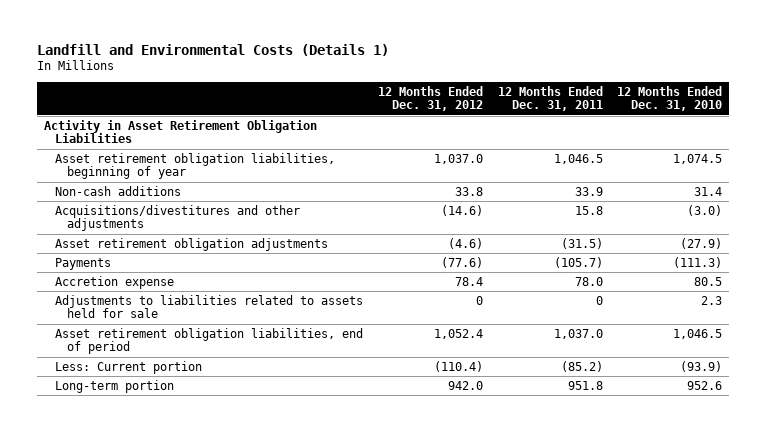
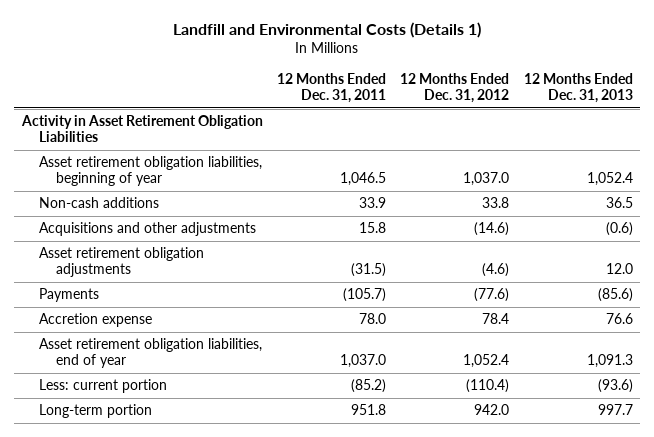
[617,85,723,112] 12 Months Ended Dec. 31, 2010 -> none
none -> [523,73,633,104] 12 Months Ended Dec. 31, 2013
[55,204,301,232] Acquisitions/divestitures and other adjustments -> [38,222,256,237] Acquisitions and other adjustments
[55,294,364,319] Adjustments to liabilities related to assets held for sale -> none
[55,327,364,355] Asset retirement obligation liabilities, end of period -> [38,338,262,369] Asset retirement obligation liabilities, end of year
[55,360,203,374] Less: Current portion -> [38,379,167,394] Less: current portion

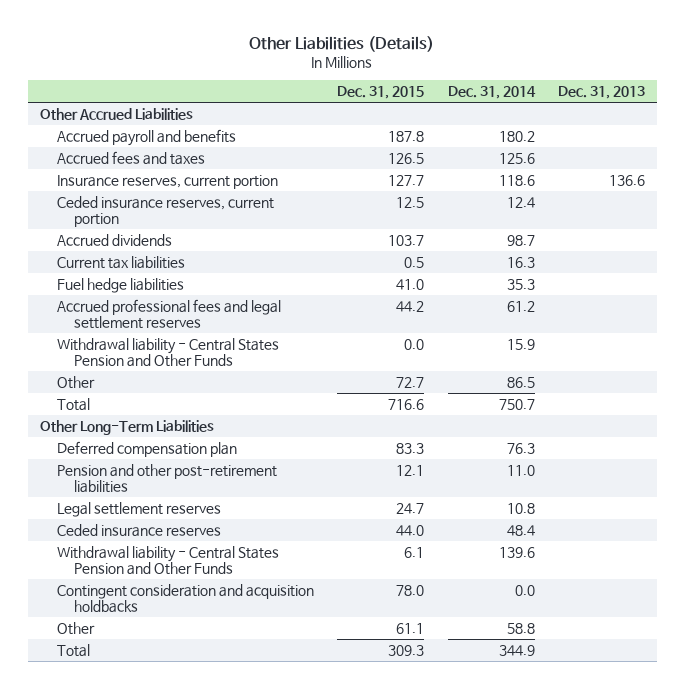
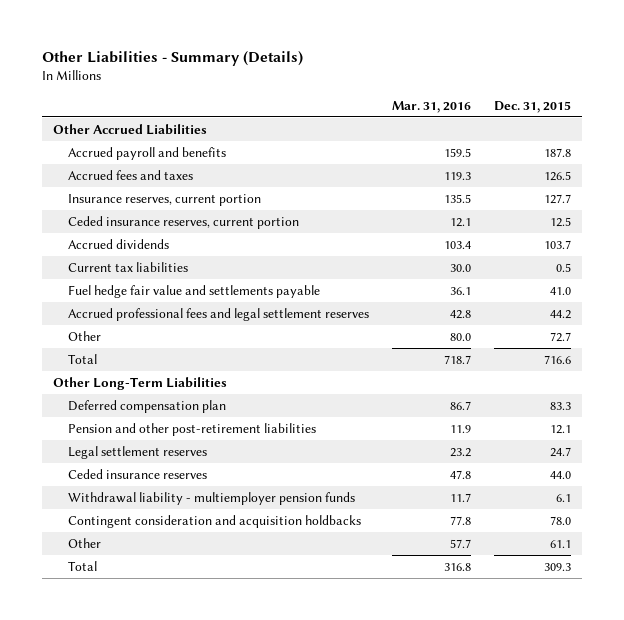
[249,35,435,52] Other Liabilities (Details) -> [41,51,303,67] Other Liabilities - Summary (Details)
[447,86,536,100] Dec. 31, 2014 -> none
[558,86,646,100] Dec. 31, 2013 -> none
none -> [391,100,471,113] Mar. 31, 2016
[56,277,184,293] Fuel hedge liabilities -> none
none -> [67,284,320,298] Fuel hedge fair value and settlements payable
[56,337,279,367] Withdrawal liability - Central States Pension and Other Funds -> none
[56,545,279,575] Withdrawal liability - Central States Pension and Other Funds -> [67,491,355,505] Withdrawal liability - multiemployer pension funds

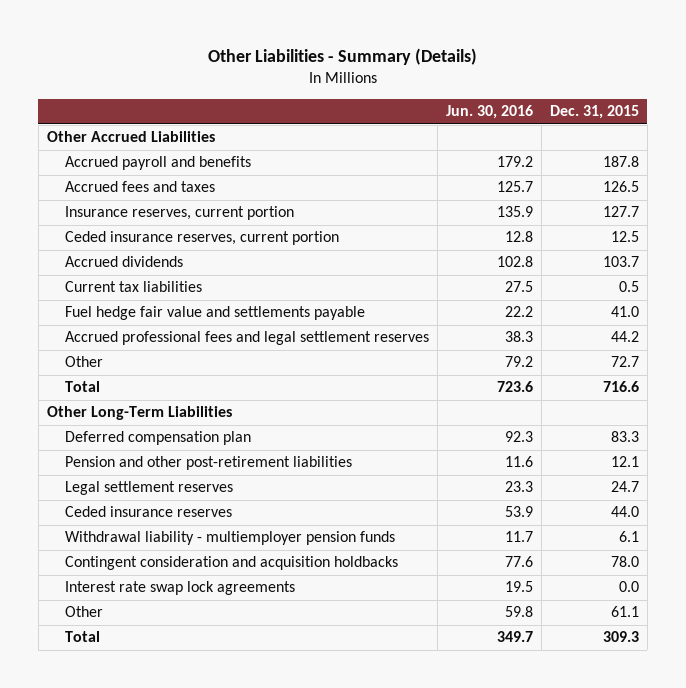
[391,100,471,113] Mar. 31, 2016 -> none
none -> [445,105,533,120] Jun. 30, 2016
none -> [64,581,295,596] Interest rate swap lock agreements

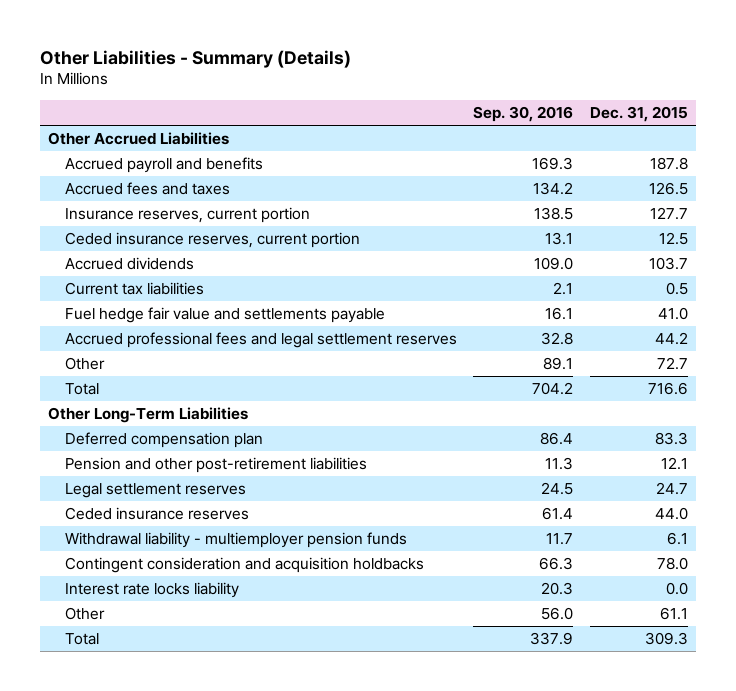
[445,105,533,120] Jun. 30, 2016 -> none
none -> [473,105,574,122] Sep. 30, 2016
[64,581,295,596] Interest rate swap lock agreements -> [64,582,239,599] Interest rate locks liability

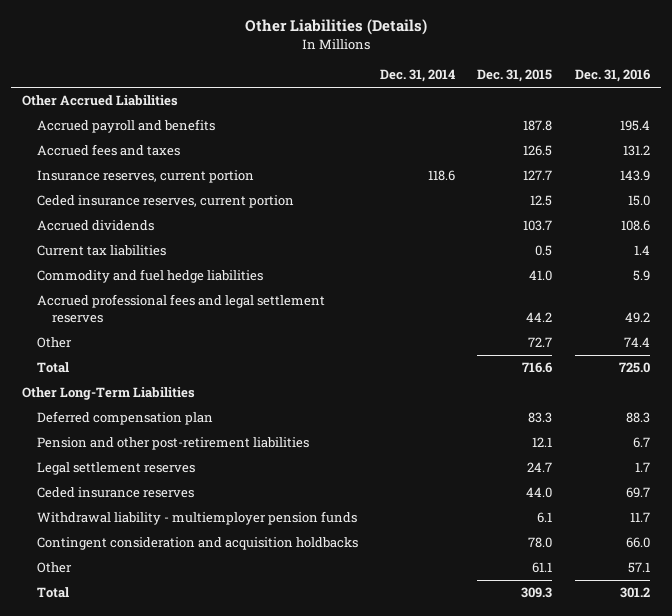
[39,49,351,68] Other Liabilities - Summary (Details) -> [244,19,427,36] Other Liabilities (Details)
[473,105,574,122] Sep. 30, 2016 -> none
none -> [380,69,456,83] Dec. 31, 2014
none -> [574,69,650,83] Dec. 31, 2016
[64,307,385,324] Fuel hedge fair value and settlements payable -> none
none -> [36,269,263,284] Commodity and fuel hedge liabilities
[64,582,239,599] Interest rate locks liability -> none

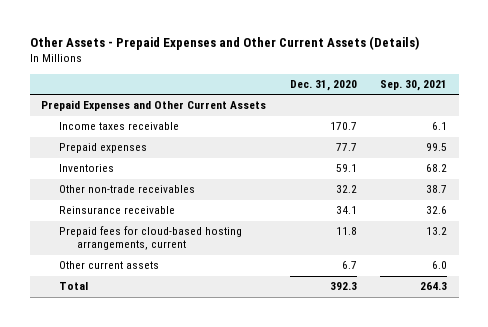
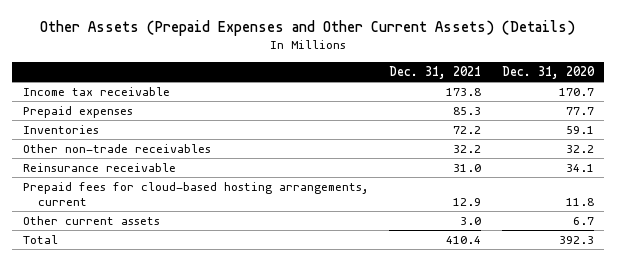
[29,36,419,51] Other Assets - Prepaid Expenses and Other Current Assets (Details) -> [40,20,576,37] Other Assets (Prepaid Expenses and Other Current Assets) (Details)
[380,80,448,92] Sep. 30, 2021 -> none
none -> [389,65,482,79] Dec. 31, 2021
[41,100,267,112] Prepaid Expenses and Other Current Assets -> none
[59,122,180,131] Income taxes receivable -> [22,87,170,97] Income tax receivable

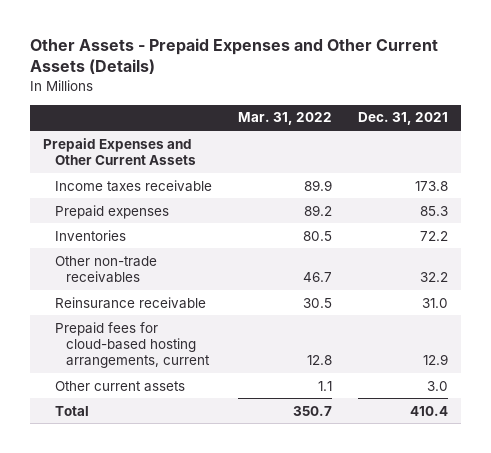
[40,20,576,37] Other Assets (Prepaid Expenses and Other Current Assets) (Details) -> [29,38,438,75] Other Assets - Prepaid Expenses and Other Current Assets (Details)
[502,65,596,79] Dec. 31, 2020 -> none
none -> [237,112,332,126] Mar. 31, 2022
none -> [42,137,196,165] Prepaid Expenses and Other Current Assets
[22,87,170,97] Income tax receivable -> [54,179,212,192] Income taxes receivable

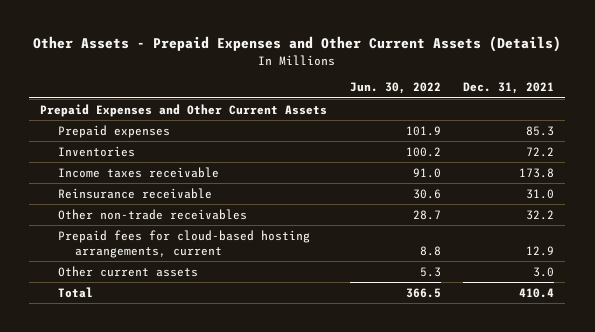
[237,112,332,126] Mar. 31, 2022 -> none
none -> [349,82,441,95] Jun. 30, 2022
[54,179,212,192] Income taxes receivable -> [57,166,219,178] Income taxes receivable
[54,255,157,283] Other non-trade receivables -> [57,208,247,220] Other non-trade receivables

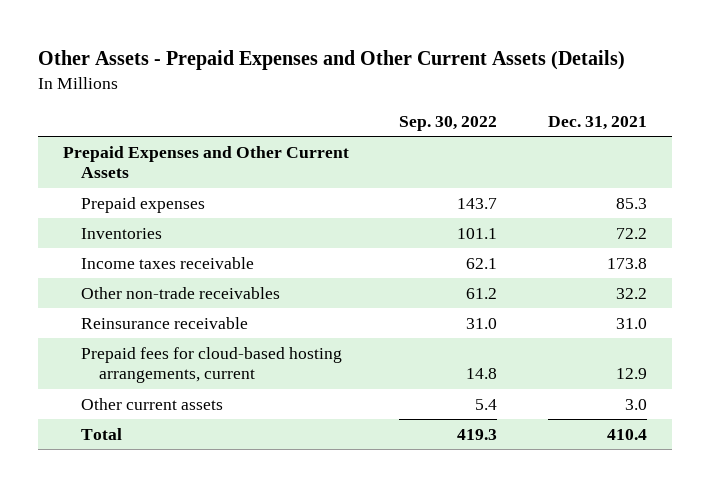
[349,82,441,95] Jun. 30, 2022 -> none
none -> [399,115,498,131] Sep. 30, 2022
[57,187,212,199] Reinsurance receivable -> [81,316,249,329] Reinsurance receivable

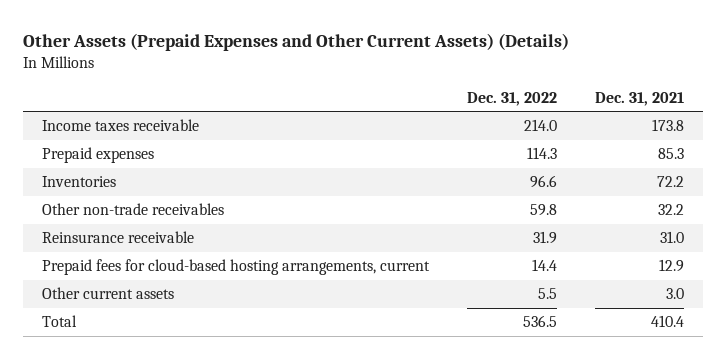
[38,50,626,71] Other Assets - Prepaid Expenses and Other Current Assets (Details) -> [22,32,569,51] Other Assets (Prepaid Expenses and Other Current Assets) (Details)
[399,115,498,131] Sep. 30, 2022 -> none
none -> [466,91,557,106] Dec. 31, 2022
[63,145,350,179] Prepaid Expenses and Other Current Assets -> none
[81,256,255,269] Income taxes receivable -> [41,119,199,132] Income taxes receivable

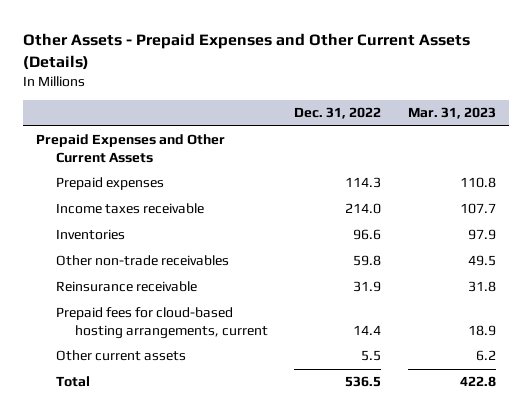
[22,32,569,51] Other Assets (Prepaid Expenses and Other Current Assets) (Details) -> [23,33,471,70] Other Assets - Prepaid Expenses and Other Current Assets (Details)
[594,91,684,106] Dec. 31, 2021 -> none
none -> [407,107,496,120] Mar. 31, 2023
none -> [36,134,226,163] Prepaid Expenses and Other Current Assets
[41,119,199,132] Income taxes receivable -> [55,203,204,215] Income taxes receivable

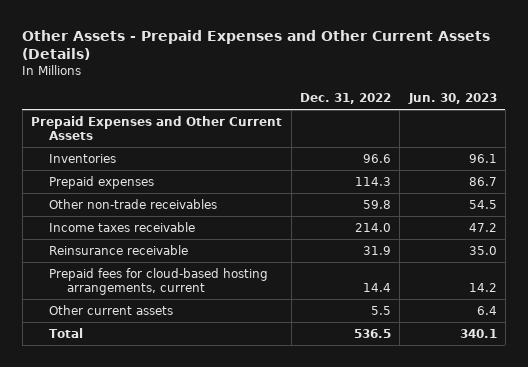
[407,107,496,120] Mar. 31, 2023 -> none
none -> [407,93,497,105] Jun. 30, 2023
[55,177,164,191] Prepaid expenses -> [48,175,154,189] Prepaid expenses
[55,203,204,215] Income taxes receivable -> [48,221,195,232] Income taxes receivable

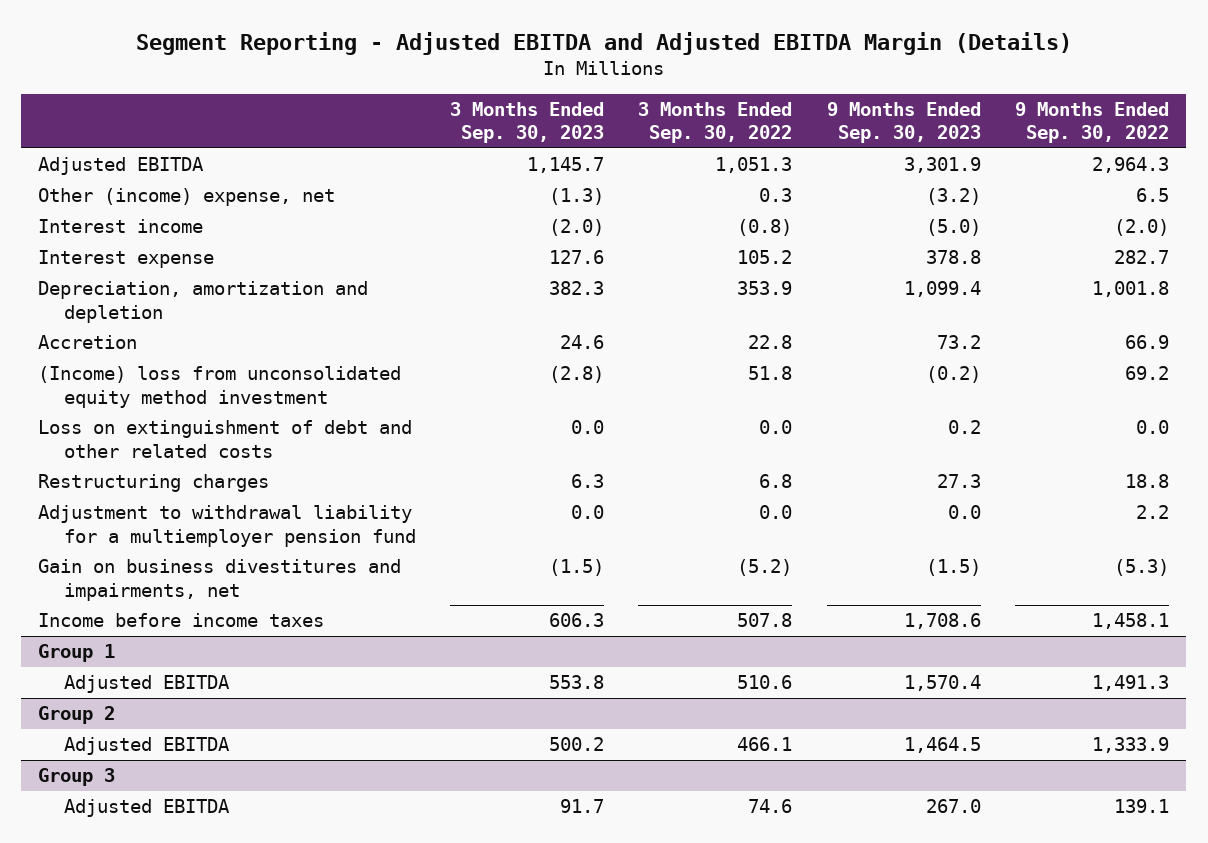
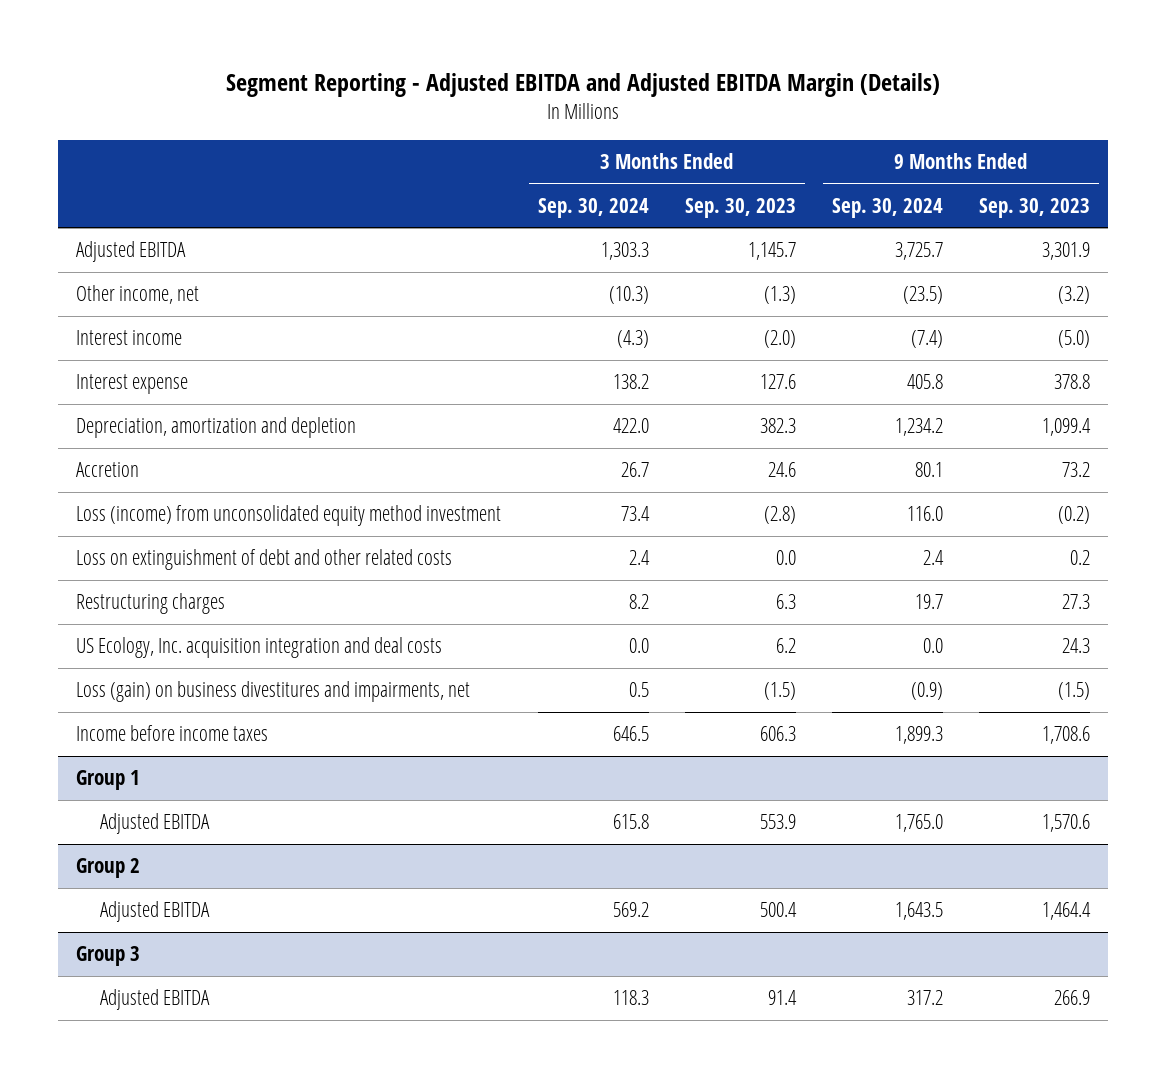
[638,101,793,144] 3 Months Ended Sep. 30, 2022 -> none
[1015,101,1170,144] 9 Months Ended Sep. 30, 2022 -> none
none -> [537,198,649,219] Sep. 30, 2024
none -> [832,198,944,219] Sep. 30, 2024
[38,188,336,207] Other (income) expense, net -> [76,285,200,305] Other income, net
[38,366,402,408] (Income) loss from unconsolidated equity method investment -> [76,505,502,527] Loss (income) from unconsolidated equity method investment
[38,505,416,547] Adjustment to withdrawal liability for a multiemployer pension fund -> none
none -> [76,637,443,659] US Ecology, Inc. acquisition integration and deal costs
[38,559,402,601] Gain on business divestitures and impairments, net -> [76,681,471,703] Loss (gain) on business divestitures and impairments, net
[548,675,604,690] 553.8 -> [759,814,796,830] 553.9
[903,675,981,692] 1,570.4 -> [1042,814,1091,833] 1,570.6
[548,737,604,752] 500.2 -> [759,902,797,918] 500.4
[903,737,981,754] 1,464.5 -> [1042,902,1092,921] 1,464.4
[559,799,604,814] 91.7 -> [767,990,797,1006] 91.4
[925,799,981,814] 267.0 -> [1054,990,1091,1006] 266.9

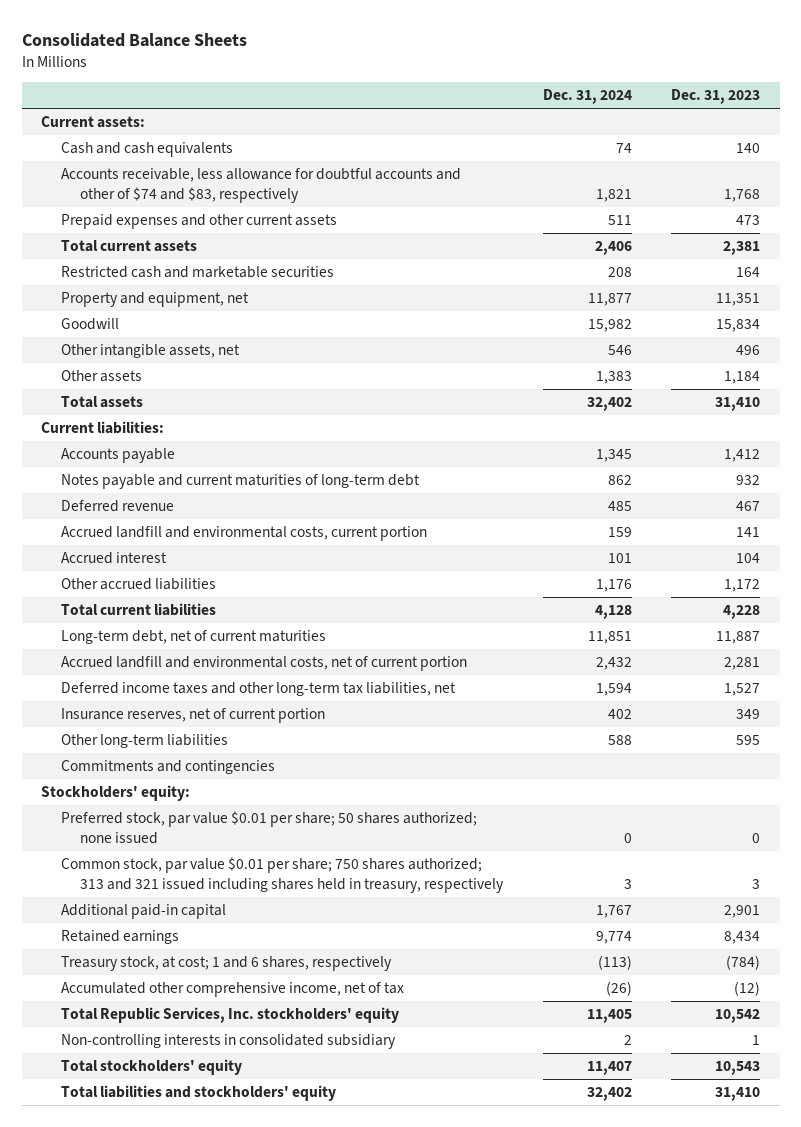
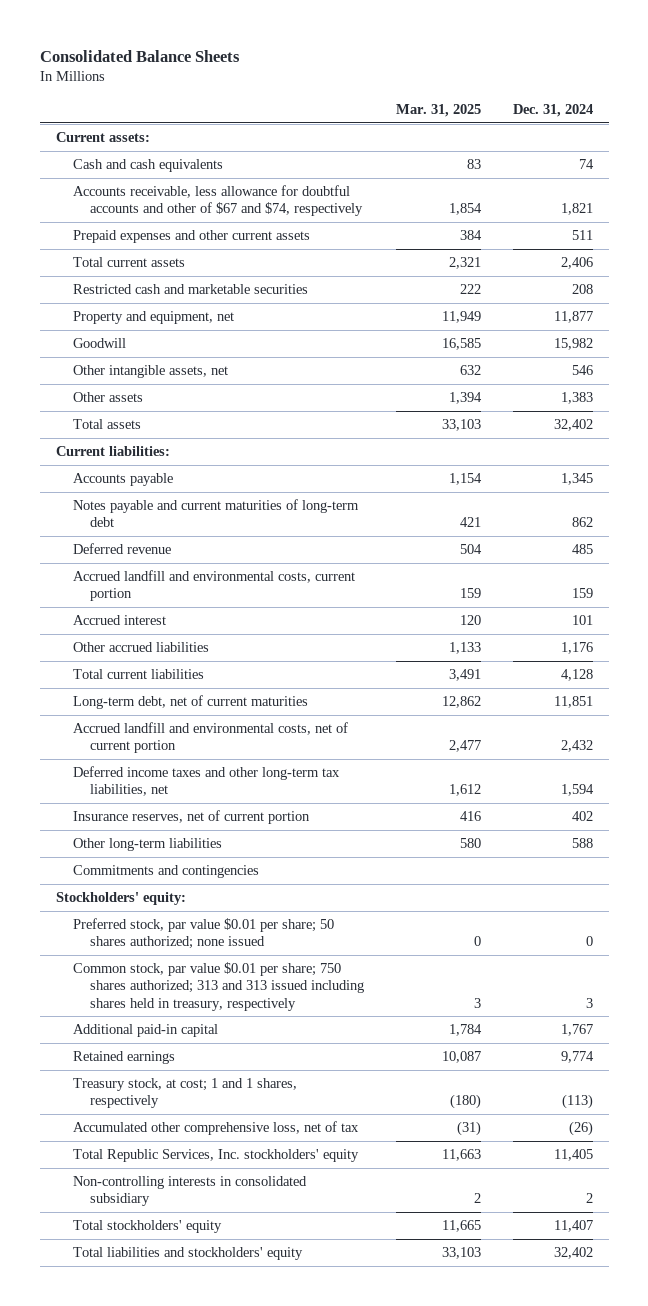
[670,89,760,105] Dec. 31, 2023 -> none
none -> [395,103,481,117] Mar. 31, 2025
[60,168,461,204] Accounts receivable, less allowance for doubtful accounts and other of $74 and $83, respectively -> [72,185,363,217] Accounts receivable, less allowance for doubtful accounts and other of $67 and $74, respectively
[60,857,505,894] Common stock, par value $0.01 per share; 750 shares authorized; 313 and 321 issued including shares held in treasury, respectively -> [72,962,364,1011] Common stock, par value $0.01 per share; 750 shares authorized; 313 and 313 issued including shares held in treasury, respectively
[60,956,392,972] Treasury stock, at cost; 1 and 6 shares, respectively -> [72,1078,297,1109] Treasury stock, at cost; 1 and 1 shares, respectively
[60,982,404,998] Accumulated other comprehensive income, net of tax -> [72,1121,359,1136] Accumulated other comprehensive loss, net of tax

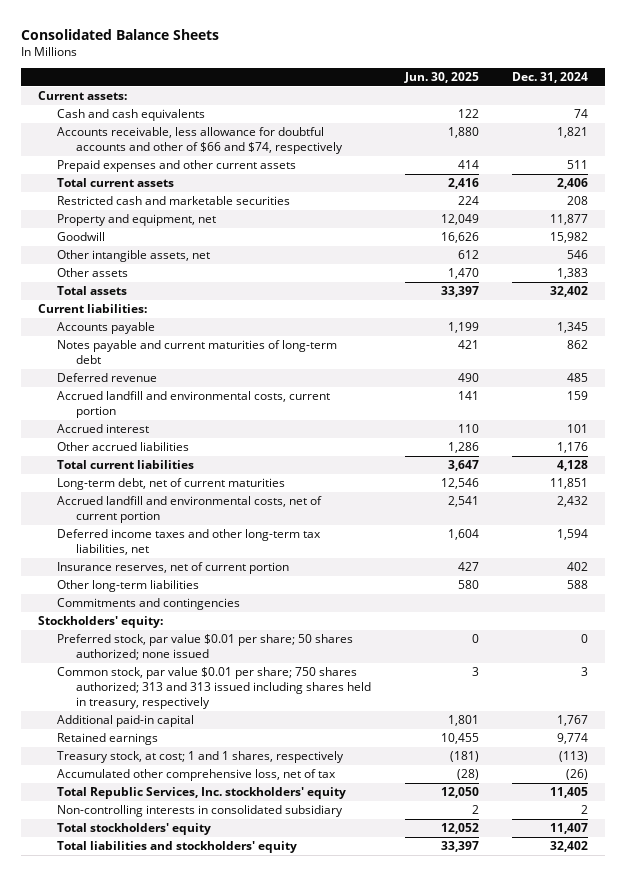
[395,103,481,117] Mar. 31, 2025 -> none
none -> [403,71,479,83] Jun. 30, 2025
[72,185,363,217] Accounts receivable, less allowance for doubtful accounts and other of $67 and $74, respectively -> [56,127,343,155] Accounts receivable, less allowance for doubtful accounts and other of $66 and $74, respectively

